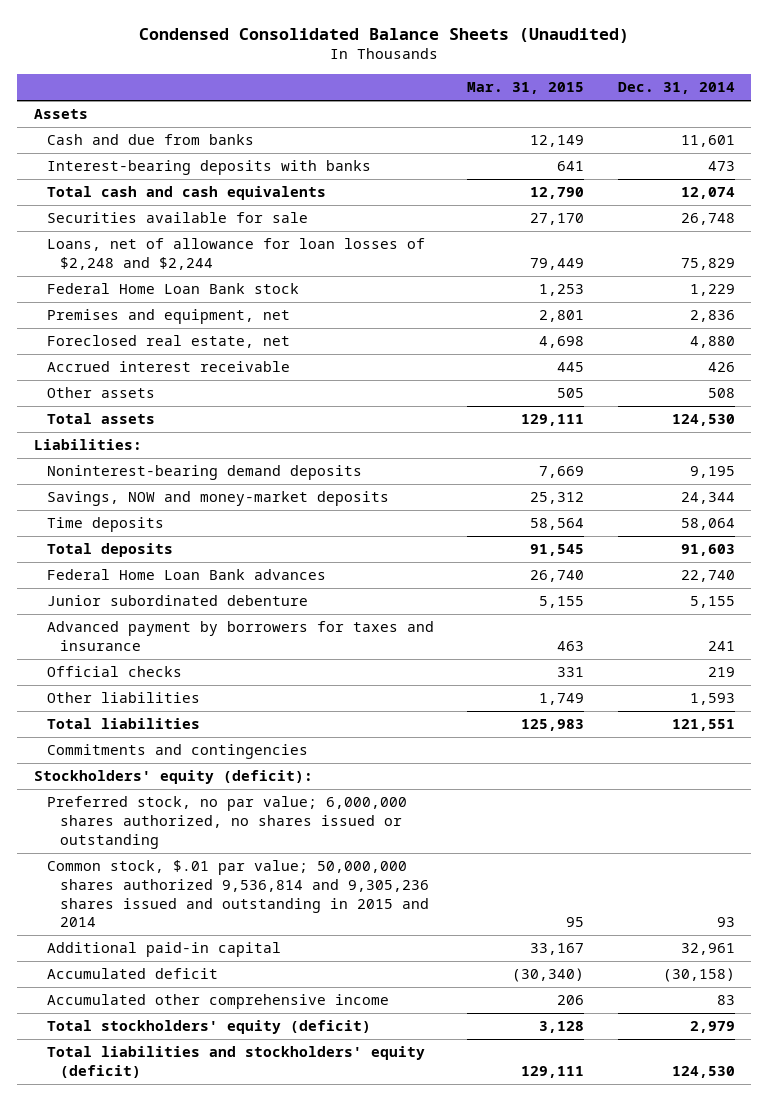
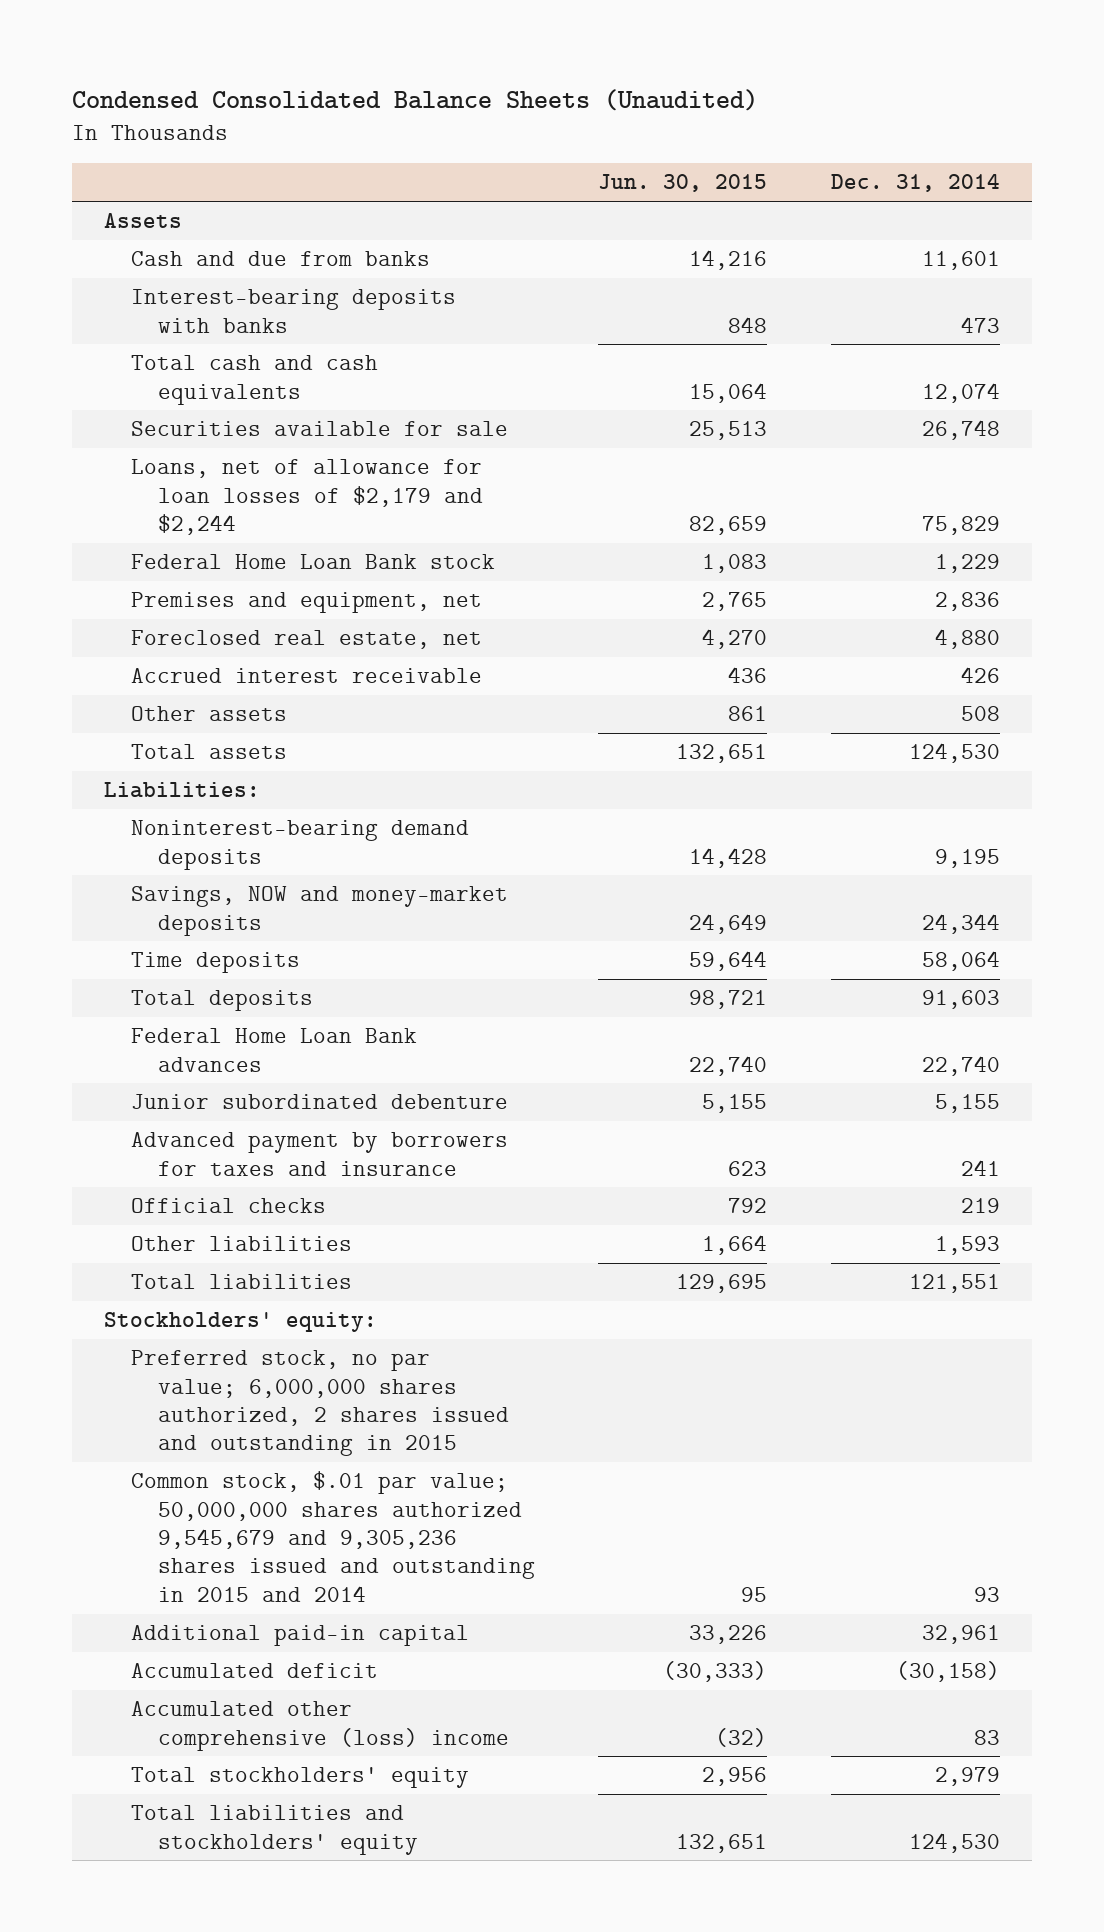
[467,82,585,95] Mar. 31, 2015 -> none
none -> [598,174,768,193] Jun. 30, 2015
[46,238,425,271] Loans, net of allowance for loan losses of $2,248 and $2,244 -> [130,459,483,535] Loans, net of allowance for loan losses of $2,179 and $2,244
[46,744,308,760] Commitments and contingencies -> none
[33,770,313,785] Stockholders' equity (deficit): -> [104,1312,378,1333] Stockholders' equity:
[46,796,407,849] Preferred stock, no par value; 6,000,000 shares authorized, no shares issued or outstanding -> [130,1350,509,1457] Preferred stock, no par value; 6,000,000 shares authorized, 2 shares issued and outstanding in 2015
[46,860,429,928] Common stock, $.01 par value; 50,000,000 shares authorized 9,536,814 and 9,305,236 shares issued and outstanding in 2015 and 2014 -> [130,1471,535,1602] Common stock, $.01 par value; 50,000,000 shares authorized 9,545,679 and 9,305,236 shares issued and outstanding in 2015 and 2014
[46,994,389,1010] Accumulated other comprehensive income -> [130,1701,509,1751] Accumulated other comprehensive (loss) income
[46,1020,371,1035] Total stockholders' equity (deficit) -> [130,1767,469,1789] Total stockholders' equity
[46,1046,425,1079] Total liabilities and stockholders' equity (deficit) -> [130,1805,418,1855] Total liabilities and stockholders' equity

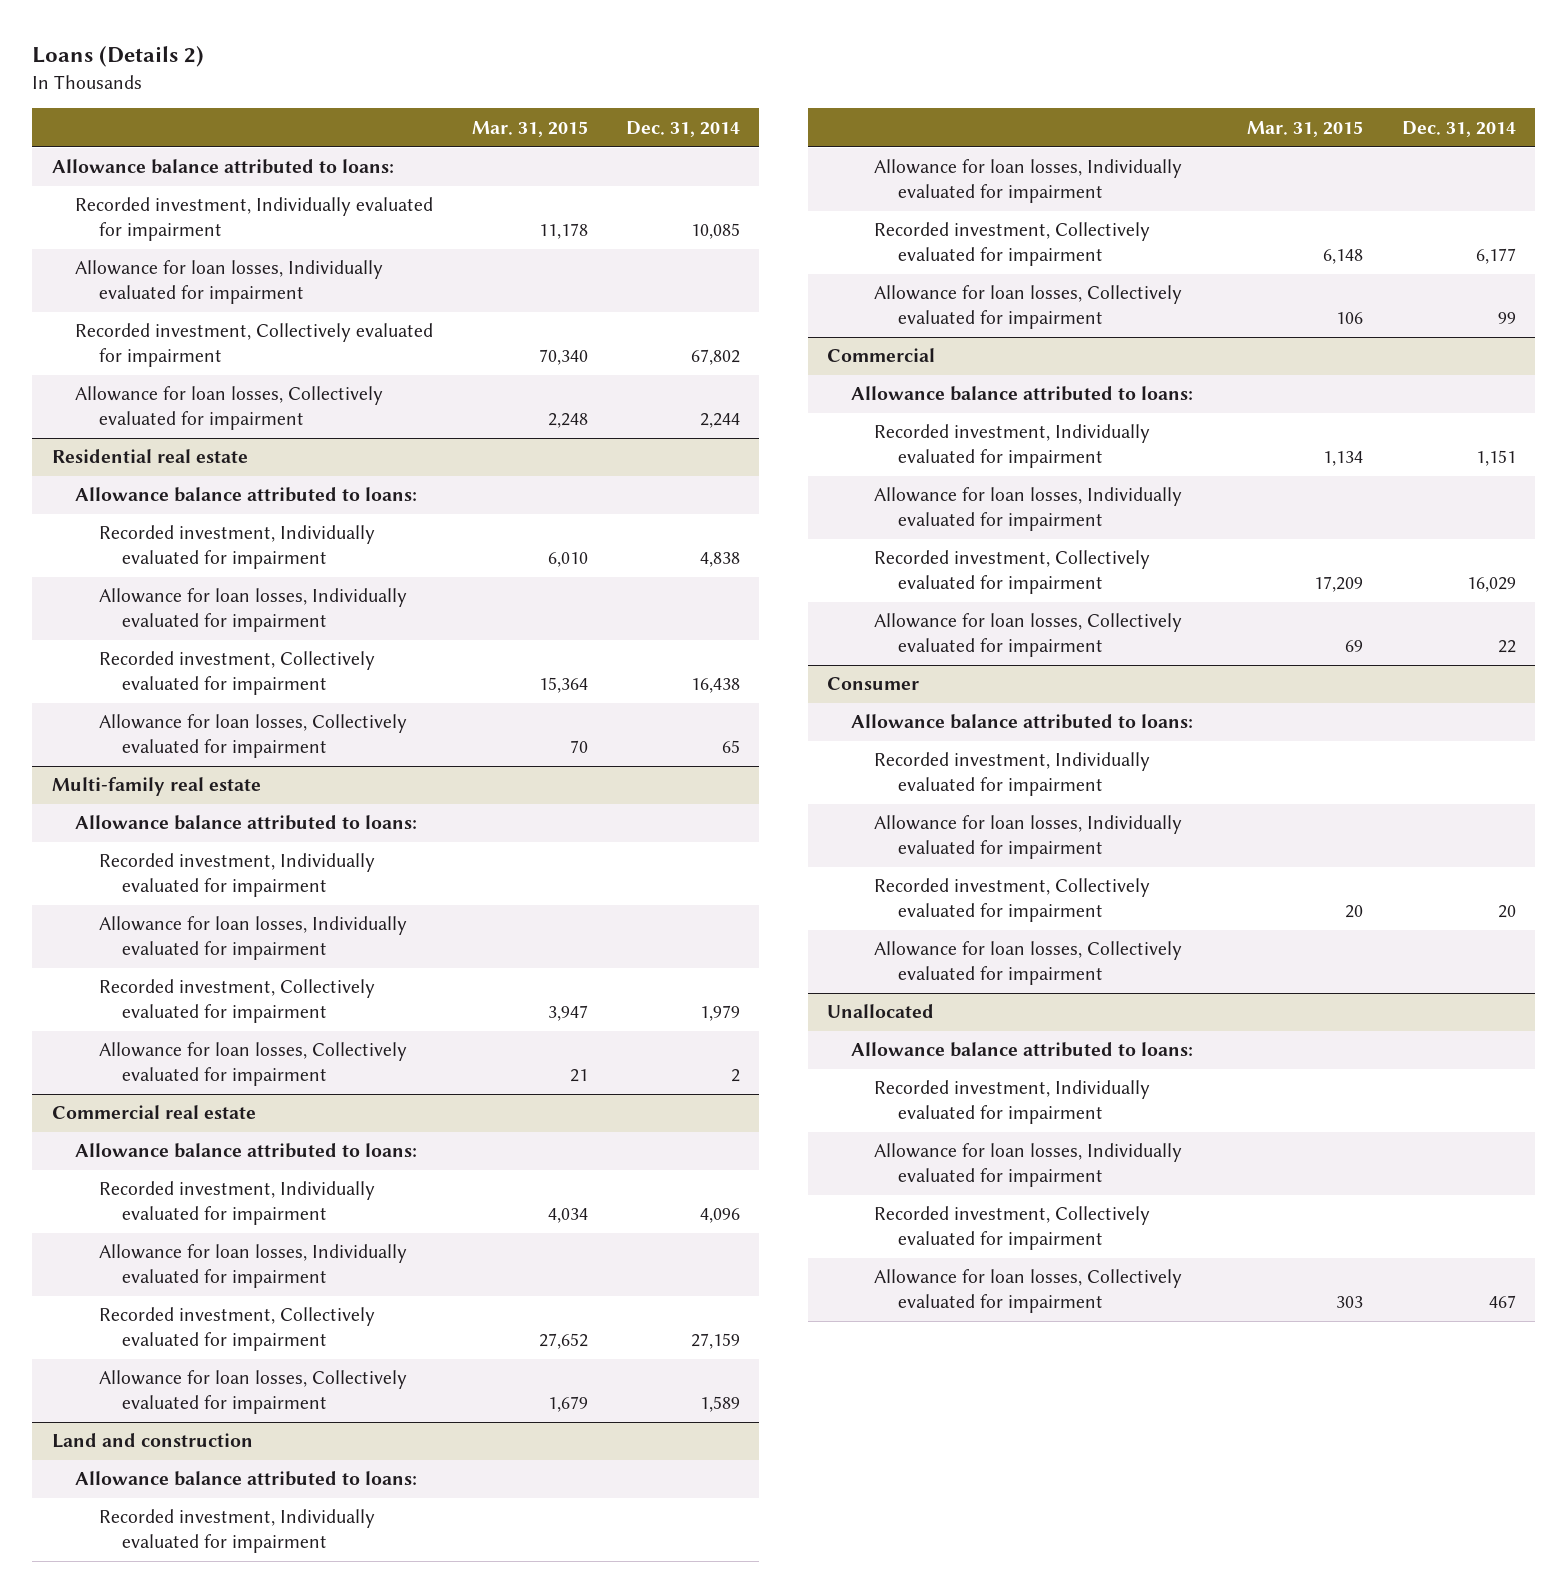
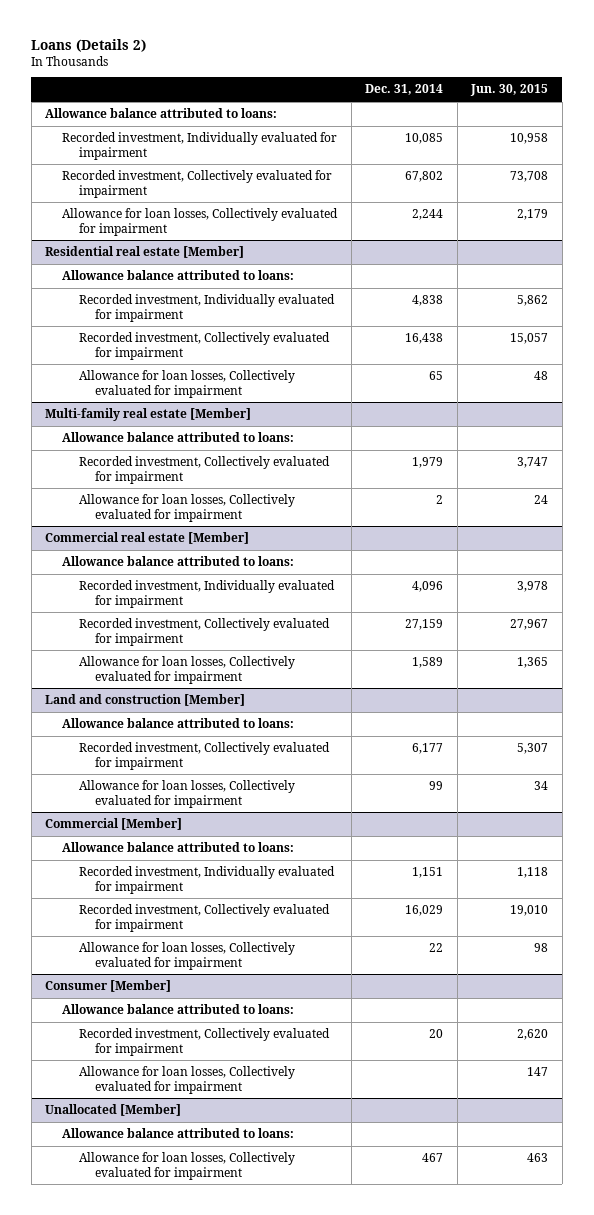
[471,120,588,137] Mar. 31, 2015 -> none
none -> [470,84,549,97] Jun. 30, 2015
[75,260,384,305] Allowance for loan losses, Individually evaluated for impairment -> none
[51,449,248,464] Residential real estate -> [45,246,245,259] Residential real estate [Member]
[98,588,407,633] Allowance for loan losses, Individually evaluated for impairment -> none
[51,777,261,797] Multi-family real estate -> [45,408,252,422] Multi-family real estate [Member]
[98,853,375,898] Recorded investment, Individually evaluated for impairment -> none
[98,916,407,961] Allowance for loan losses, Individually evaluated for impairment -> none
[51,1105,256,1120] Commercial real estate -> [45,532,250,545] Commercial real estate [Member]
[98,1244,407,1289] Allowance for loan losses, Individually evaluated for impairment -> none
[51,1433,253,1449] Land and construction -> [45,694,246,707] Land and construction [Member]
[98,1509,375,1554] Recorded investment, Individually evaluated for impairment -> none
[874,159,1183,204] Allowance for loan losses, Individually evaluated for impairment -> none
[827,348,936,363] Commercial -> [45,818,183,831] Commercial [Member]
[874,487,1183,532] Allowance for loan losses, Individually evaluated for impairment -> none
[827,677,920,691] Consumer -> [45,980,172,993] Consumer [Member]
[874,752,1151,797] Recorded investment, Individually evaluated for impairment -> none
[874,815,1183,860] Allowance for loan losses, Individually evaluated for impairment -> none
[827,1004,935,1019] Unallocated -> [45,1104,182,1117] Unallocated [Member]
[874,1080,1151,1125] Recorded investment, Individually evaluated for impairment -> none
[874,1143,1183,1188] Allowance for loan losses, Individually evaluated for impairment -> none
[874,1206,1151,1251] Recorded investment, Collectively evaluated for impairment -> none

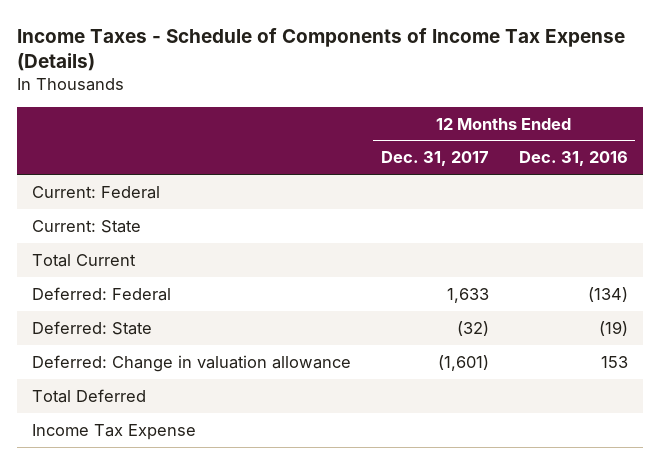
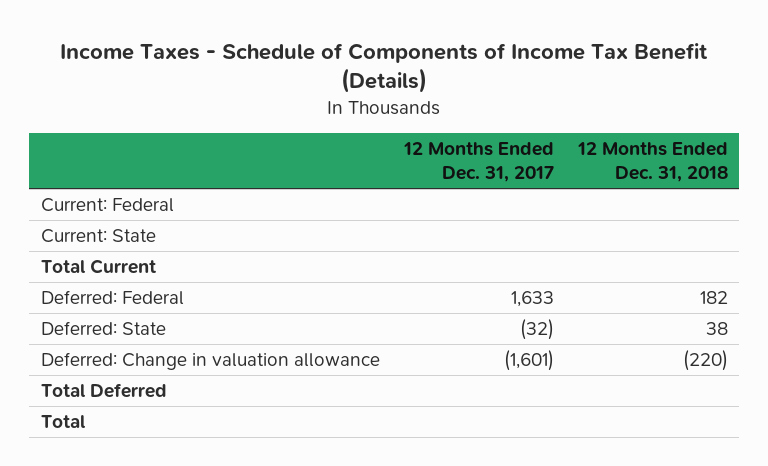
[16,27,625,72] Income Taxes - Schedule of Components of Income Tax Expense (Details) -> [60,42,709,94] Income Taxes - Schedule of Components of Income Tax Benefit (Details)
[518,151,628,167] Dec. 31, 2016 -> none
none -> [576,142,728,183] 12 Months Ended Dec. 31, 2018
[31,423,196,440] Income Tax Expense -> [40,415,86,429] Total

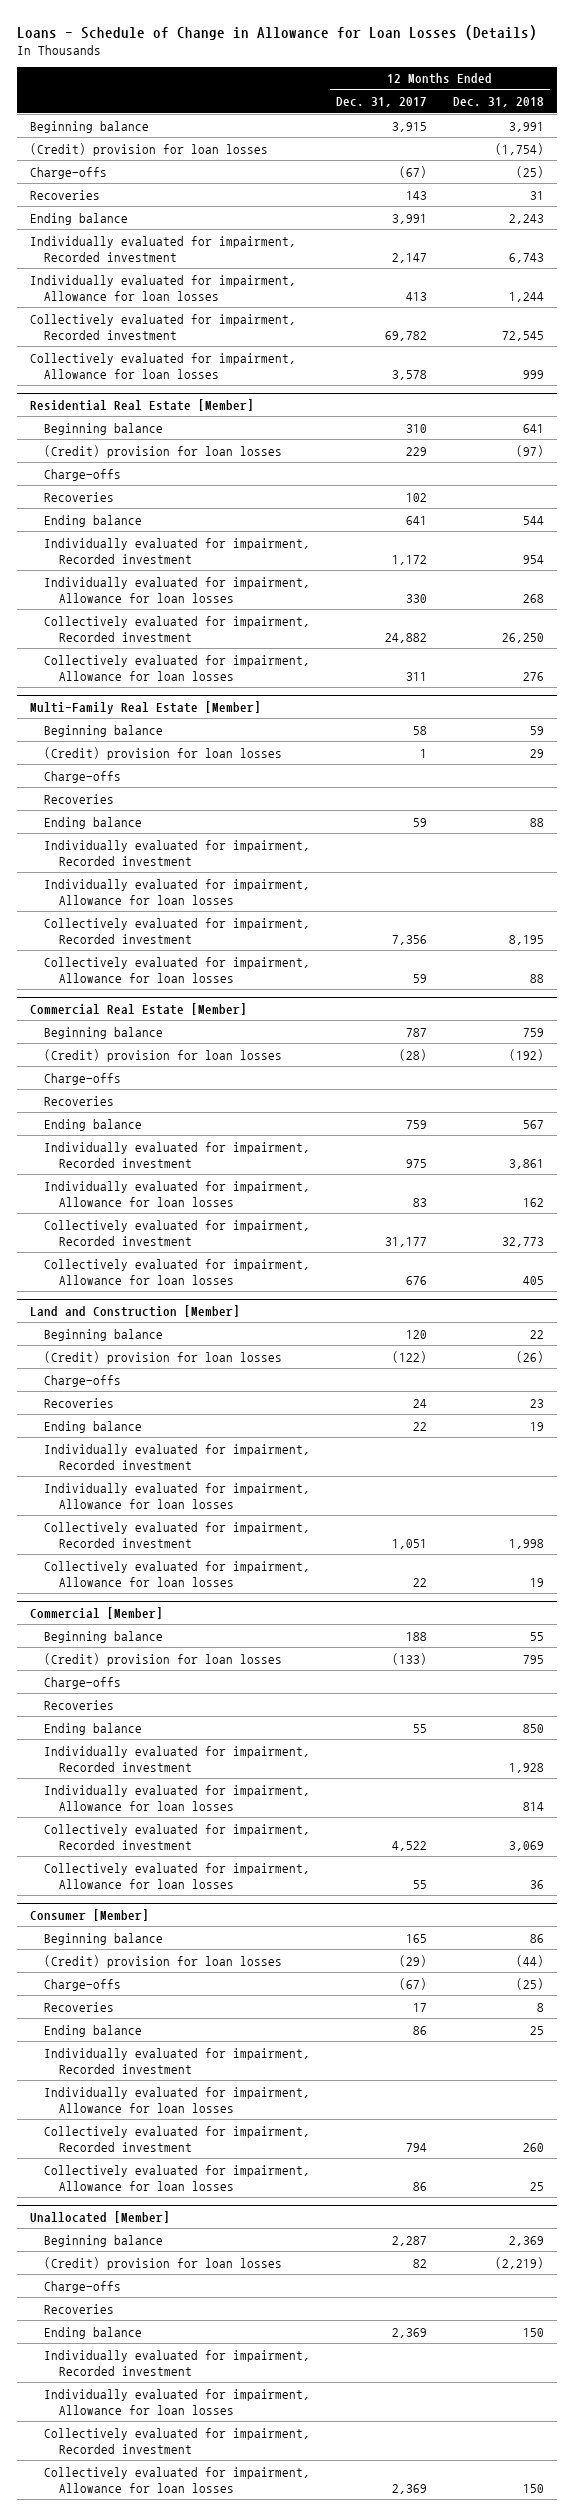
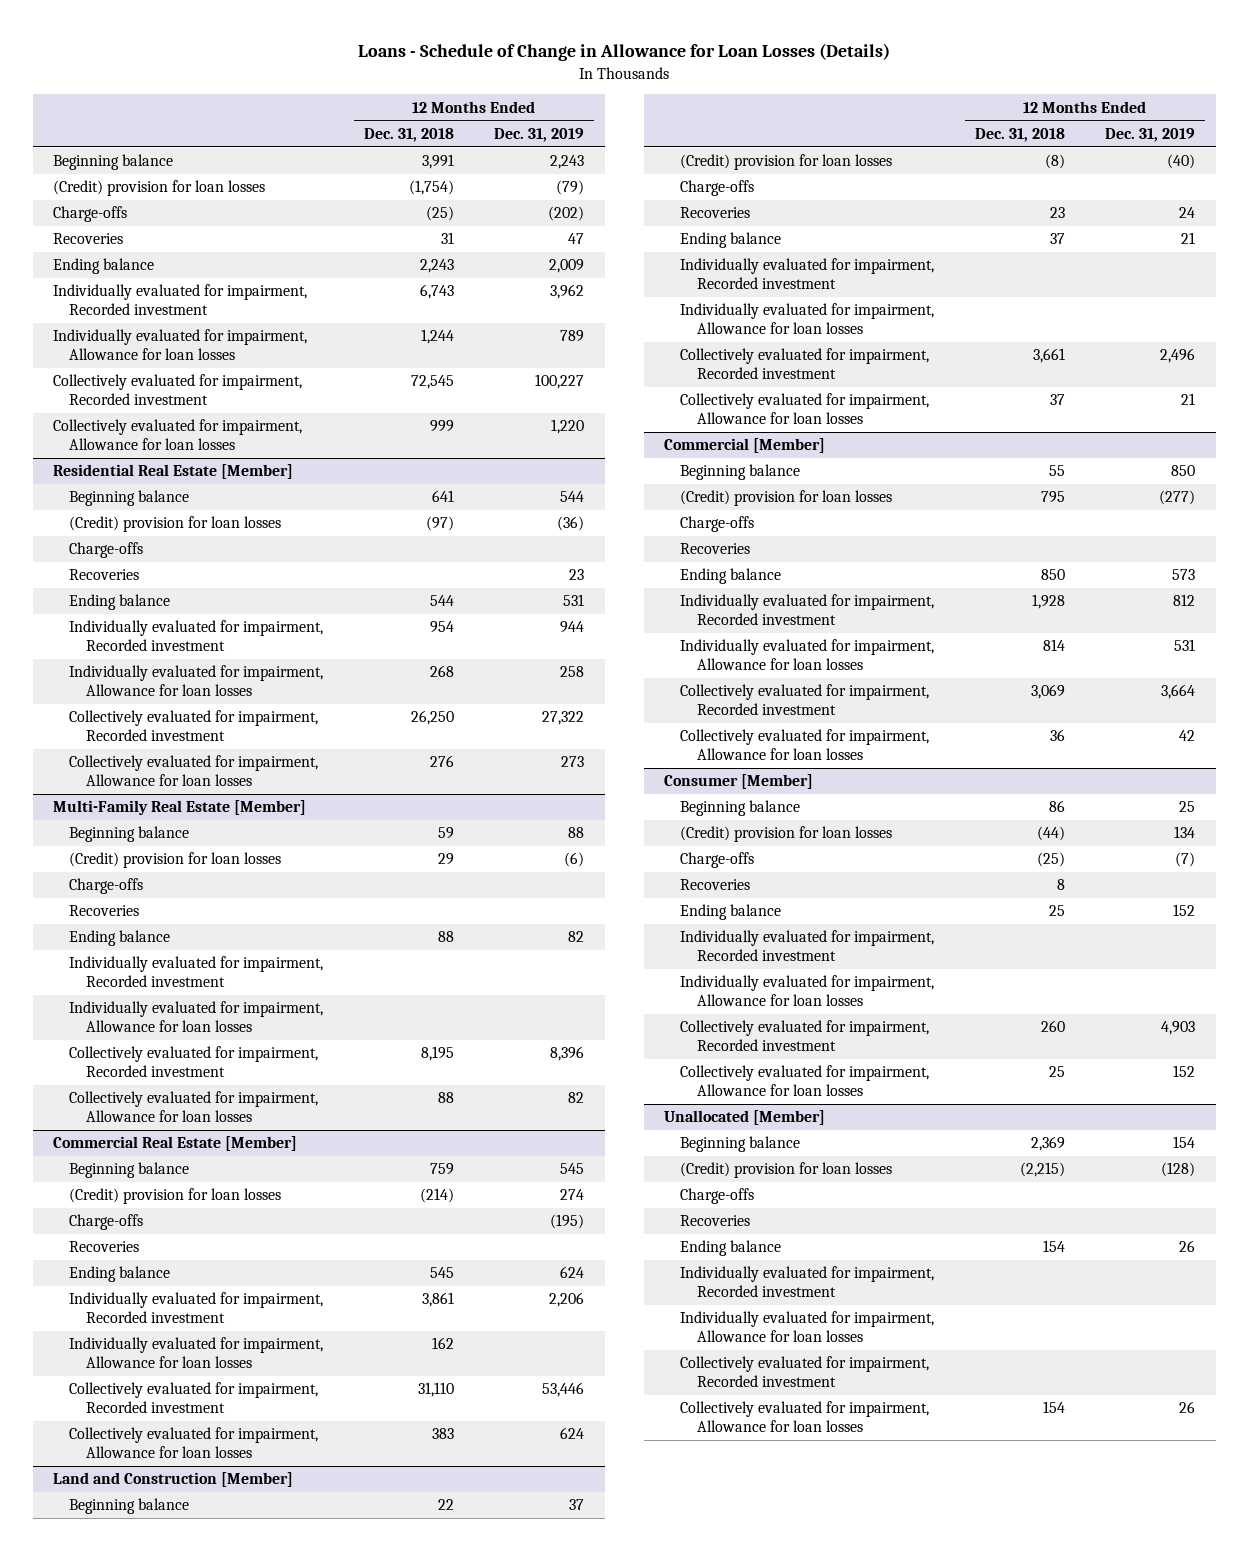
[336,97,428,108] Dec. 31, 2017 -> none
none -> [494,128,585,143] Dec. 31, 2019
[508,1048,544,1061] (192) -> [419,1188,454,1204] (214)
[522,1119,544,1129] 567 -> [429,1267,454,1279] 545
[501,1236,544,1247] 32,773 -> [417,1382,454,1398] 31,110
[522,1275,544,1285] 405 -> [431,1428,454,1440] 383
[515,1350,544,1363] (26) -> [1044,154,1065,170] (8)
[529,1421,544,1431] 19 -> [1049,233,1065,245] 37
[508,1538,544,1549] 1,998 -> [1032,348,1065,364] 3,661
[529,1577,544,1587] 19 -> [1049,394,1065,406] 37
[494,2256,544,2269] (2,219) -> [1019,1162,1065,1178] (2,215)
[522,2327,544,2337] 150 -> [1042,1240,1065,1253] 154
[522,2483,544,2493] 150 -> [1042,1401,1065,1414] 154

